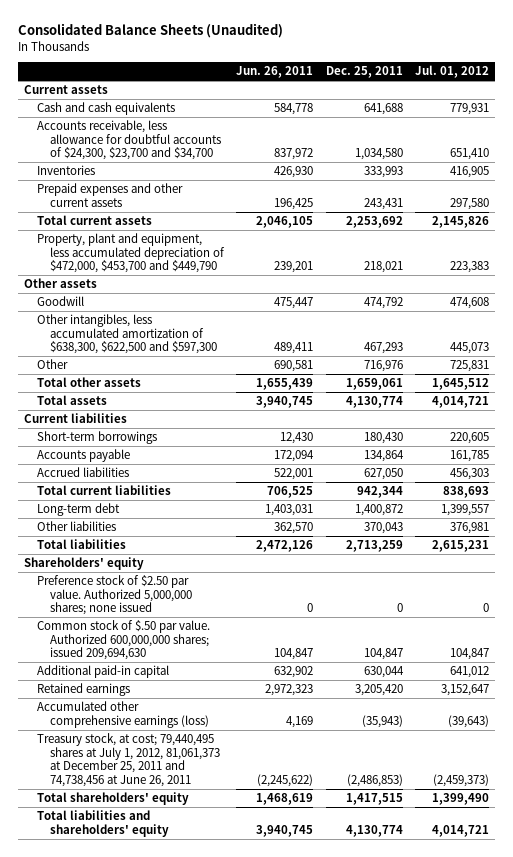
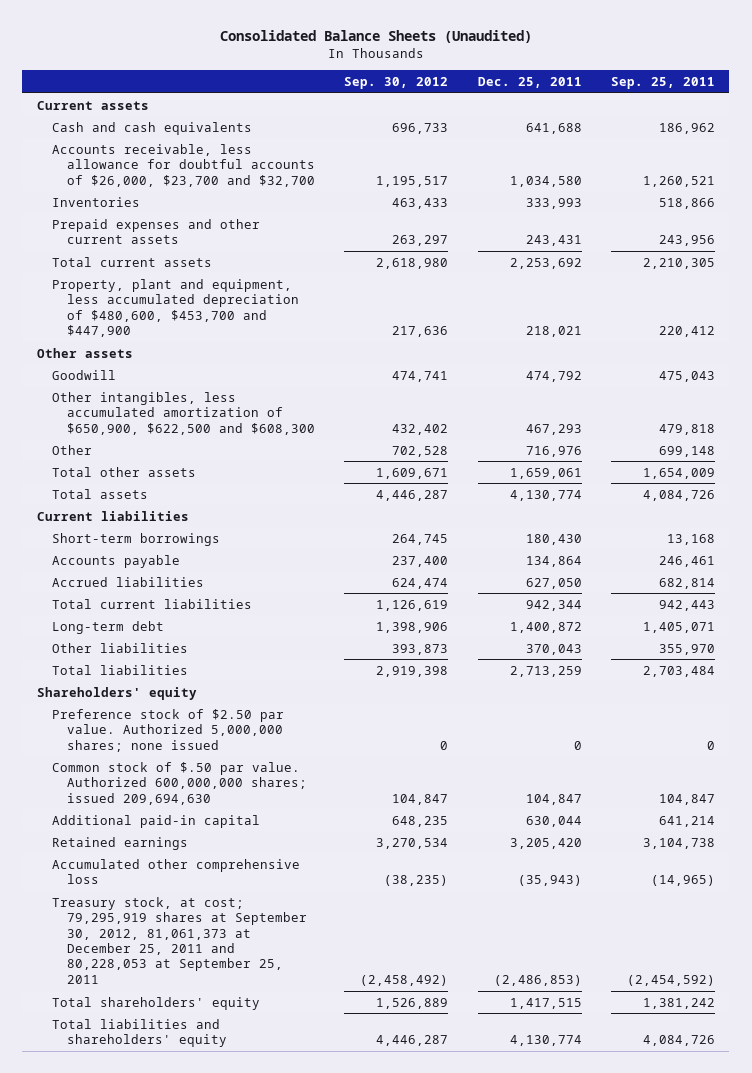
[236,66,314,79] Jun. 26, 2011 -> none
[415,65,490,79] Jul. 01, 2012 -> none
none -> [344,76,449,89] Sep. 30, 2012
none -> [610,76,715,89] Sep. 25, 2011
[36,120,221,161] Accounts receivable, less allowance for doubtful accounts of $24,300, $23,700 and $34,700 -> [51,143,316,187] Accounts receivable, less allowance for doubtful accounts of $26,000, $23,700 and $32,700
[36,233,225,274] Property, plant and equipment, less accumulated depreciation of $472,000, $453,700 and $449,790 -> [51,278,300,337] Property, plant and equipment, less accumulated depreciation of $480,600, $453,700 and $447,900
[36,314,217,355] Other intangibles, less accumulated amortization of $638,300, $622,500 and $597,300 -> [51,391,316,435] Other intangibles, less accumulated amortization of $650,900, $622,500 and $608,300
[36,701,209,728] Accumulated other comprehensive earnings (loss) -> [51,858,300,885] Accumulated other comprehensive loss
[36,733,220,787] Treasury stock, at cost; 79,440,495 shares at July 1, 2012, 81,061,373 at December 25, 2011 and 74,738,456 at June 26, 2011 -> [51,896,308,984] Treasury stock, at cost; 79,295,919 shares at September 30, 2012, 81,061,373 at December 25, 2011 and 80,228,053 at September 25, 2011

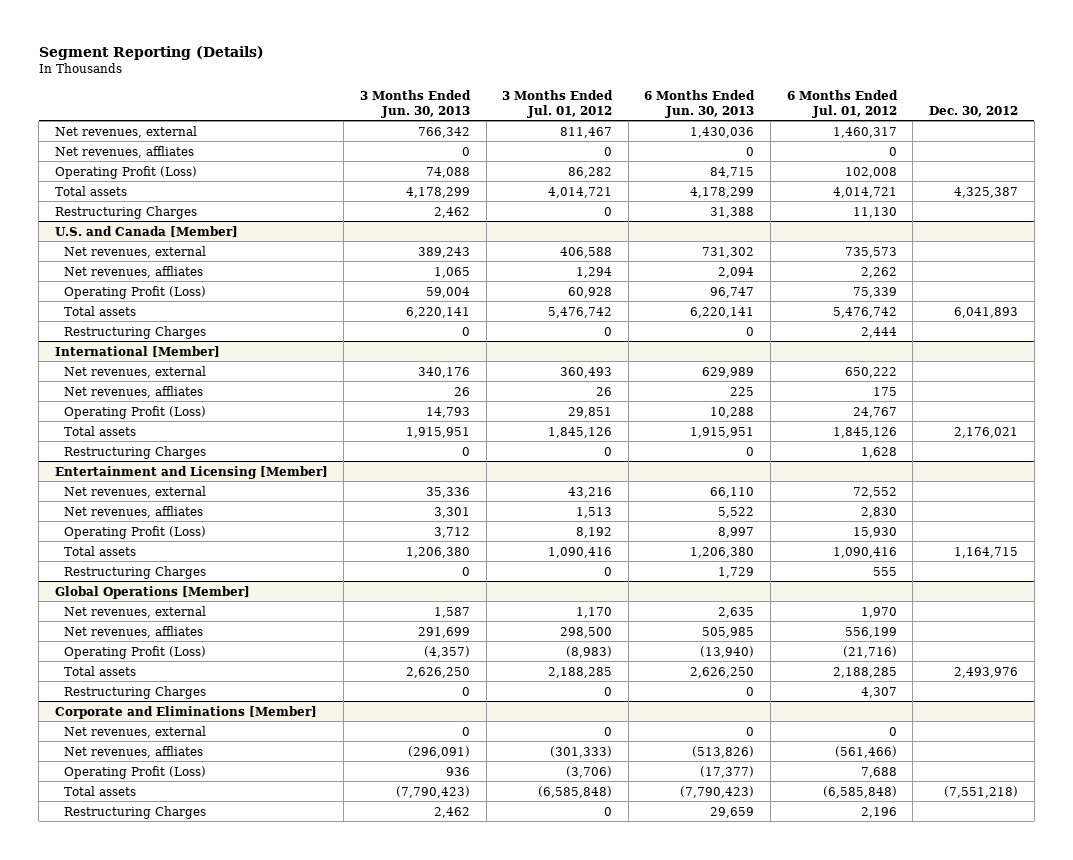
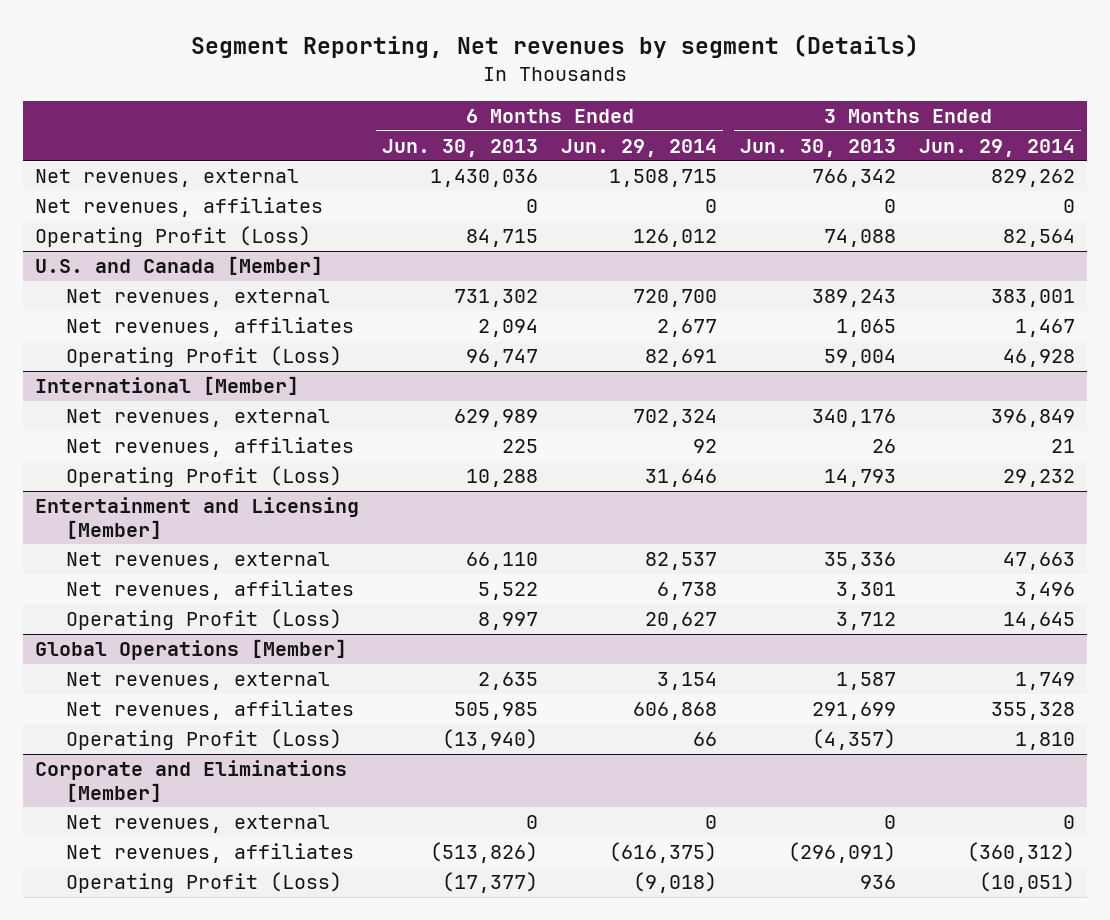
[38,46,264,61] Segment Reporting (Details) -> [191,34,920,59] Segment Reporting, Net revenues by segment (Details)
[502,89,614,118] 3 Months Ended Jul. 01, 2012 -> none
[786,89,898,118] 6 Months Ended Jul. 01, 2012 -> none
[928,105,1018,117] Dec. 30, 2012 -> none
none -> [561,138,718,157] Jun. 29, 2014
none -> [919,138,1076,157] Jun. 29, 2014
[54,145,194,158] Net revenues, affliates -> [34,197,323,218] Net revenues, affiliates
[54,185,127,196] Total assets -> none
[54,205,197,219] Restructuring Charges -> none
[63,265,203,278] Net revenues, affliates -> [65,317,354,338] Net revenues, affiliates
[63,305,136,316] Total assets -> none
[63,325,206,339] Restructuring Charges -> none
[63,385,203,398] Net revenues, affliates -> [65,437,354,458] Net revenues, affiliates
[63,425,136,436] Total assets -> none
[63,445,206,459] Restructuring Charges -> none
[63,505,203,518] Net revenues, affliates -> [65,580,354,601] Net revenues, affiliates
[63,545,136,556] Total assets -> none
[63,565,206,579] Restructuring Charges -> none
[63,625,203,638] Net revenues, affliates -> [65,700,354,721] Net revenues, affiliates
[63,665,136,676] Total assets -> none
[63,685,206,699] Restructuring Charges -> none
[63,745,203,758] Net revenues, affliates -> [65,843,354,864] Net revenues, affiliates
[63,785,136,796] Total assets -> none
[63,805,206,819] Restructuring Charges -> none

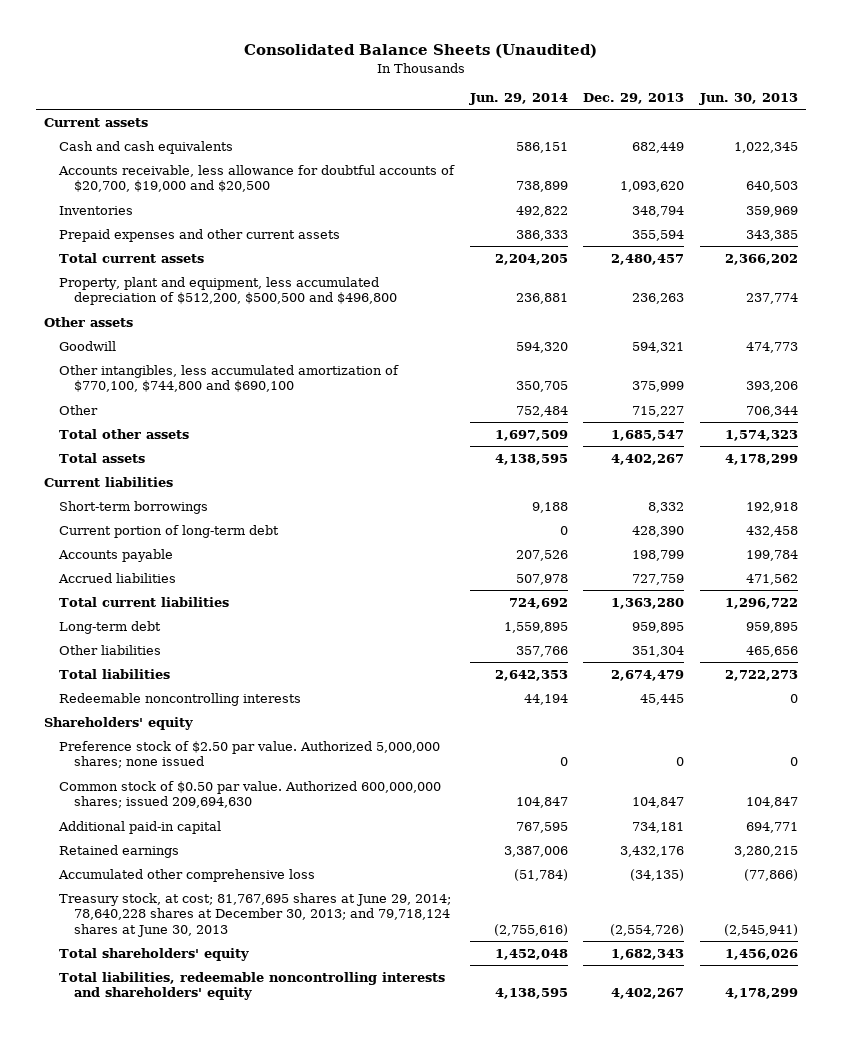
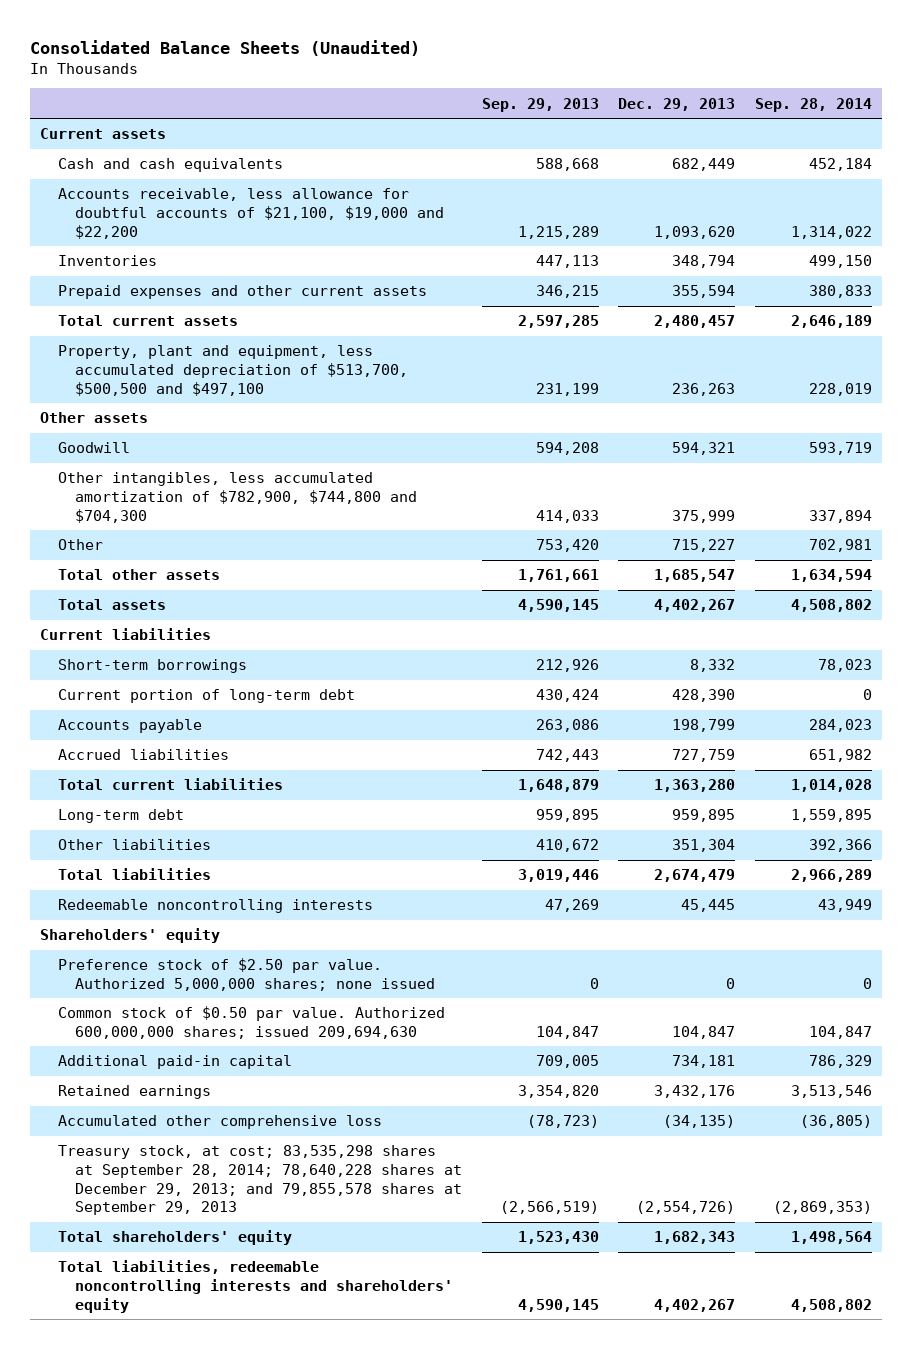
[468,92,568,105] Jun. 29, 2014 -> none
[699,92,799,105] Jun. 30, 2013 -> none
none -> [481,97,599,112] Sep. 29, 2013
none -> [755,97,873,112] Sep. 28, 2014
[57,164,455,193] Accounts receivable, less allowance for doubtful accounts of $20,700, $19,000 and $20,500 -> [57,188,444,239] Accounts receivable, less allowance for doubtful accounts of $21,100, $19,000 and $22,200
[58,276,397,306] Property, plant and equipment, less accumulated depreciation of $512,200, $500,500 and $496,800 -> [57,345,408,396] Property, plant and equipment, less accumulated depreciation of $513,700, $500,500 and $497,100
[58,364,399,393] Other intangibles, less accumulated amortization of $770,100, $744,800 and $690,100 -> [57,472,417,523] Other intangibles, less accumulated amortization of $782,900, $744,800 and $704,300
[58,892,451,938] Treasury stock, at cost; 81,767,695 shares at June 29, 2014; 78,640,228 shares at December 30, 2013; and 79,718,124 shares at June 30, 2013 -> [57,1145,462,1216] Treasury stock, at cost; 83,535,298 shares at September 28, 2014; 78,640,228 shares at December 29, 2013; and 79,855,578 shares at September 29, 2013

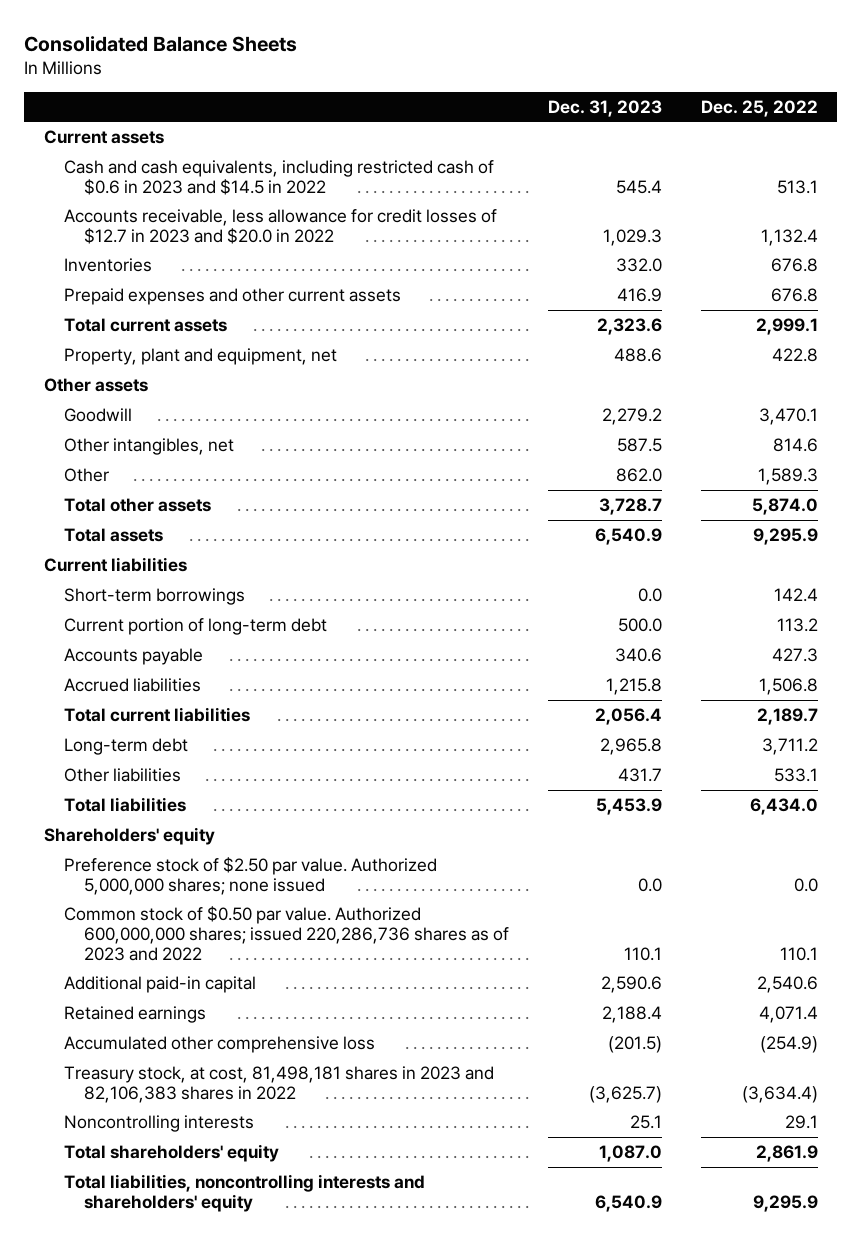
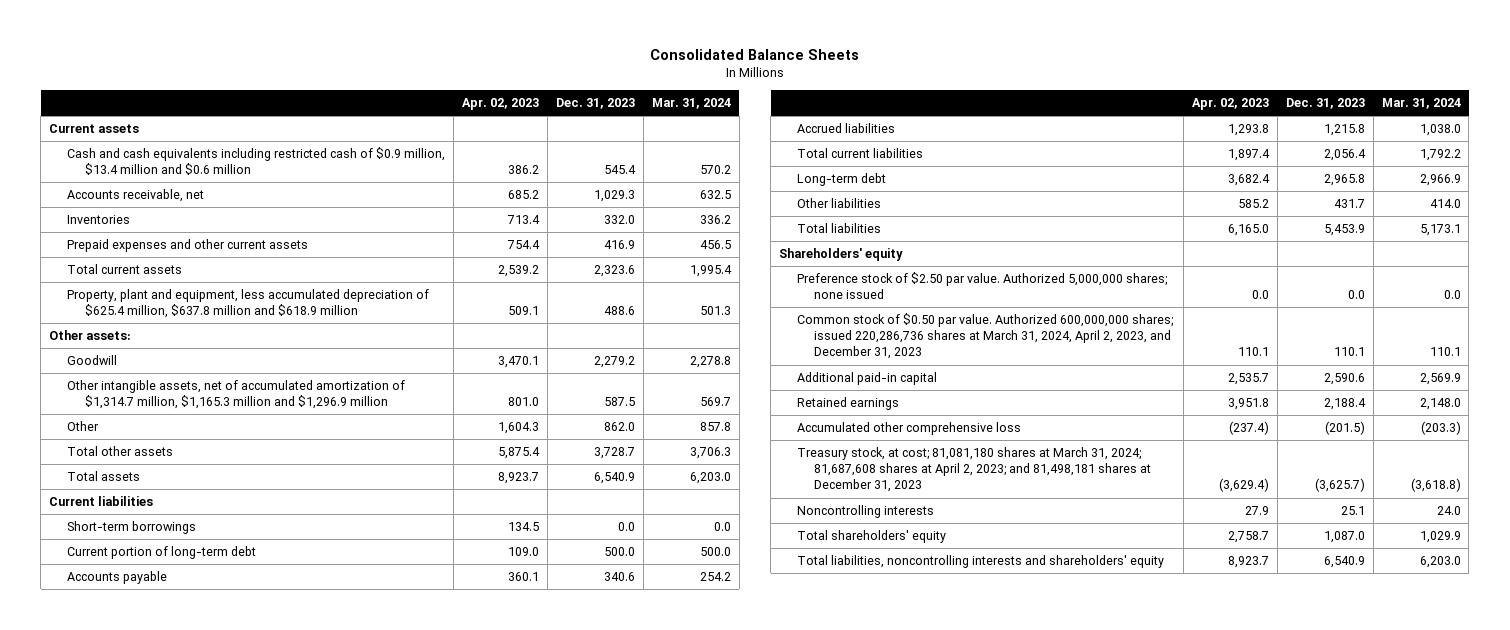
[700,99,818,117] Dec. 25, 2022 -> none
none -> [462,97,540,110] Apr. 02, 2023
none -> [651,97,731,109] Mar. 31, 2024
[63,159,494,195] Cash and cash equivalents, including restricted cash of $0.6 in 2023 and $14.5 in 2022 -> [67,147,446,176] Cash and cash equivalents including restricted cash of $0.9 million, $13.4 million and $0.6 million
[63,208,497,244] Accounts receivable, less allowance for credit losses of $12.7 in 2023 and $20.0 in 2022 -> [67,189,205,203] Accounts receivable, net
[63,347,337,365] Property, plant and equipment, net -> [67,289,430,319] Property, plant and equipment, less accumulated depreciation of $625.4 million, $637.8 million and $618.9 million
[43,377,148,392] Other assets -> [49,330,132,341] Other assets:
[63,437,234,455] Other intangibles, net -> [67,380,406,410] Other intangible assets, net of accumulated amortization of $1,314.7 million, $1,165.3 million and $1,296.9 million
[63,905,510,961] Common stock of $0.50 par value. Authorized 600,000,000 shares; issued 220,286,736 shares as of 2023 and 2022 -> [796,313,1173,360] Common stock of $0.50 par value. Authorized 600,000,000 shares; issued 220,286,736 shares at March 31, 2024, April 2, 2023, and December 31, 2023
[63,1065,494,1103] Treasury stock, at cost, 81,498,181 shares in 2023 and 82,106,383 shares in 2022 -> [796,447,1152,493] Treasury stock, at cost; 81,081,180 shares at March 31, 2024; 81,687,608 shares at April 2, 2023; and 81,498,181 shares at December 31, 2023

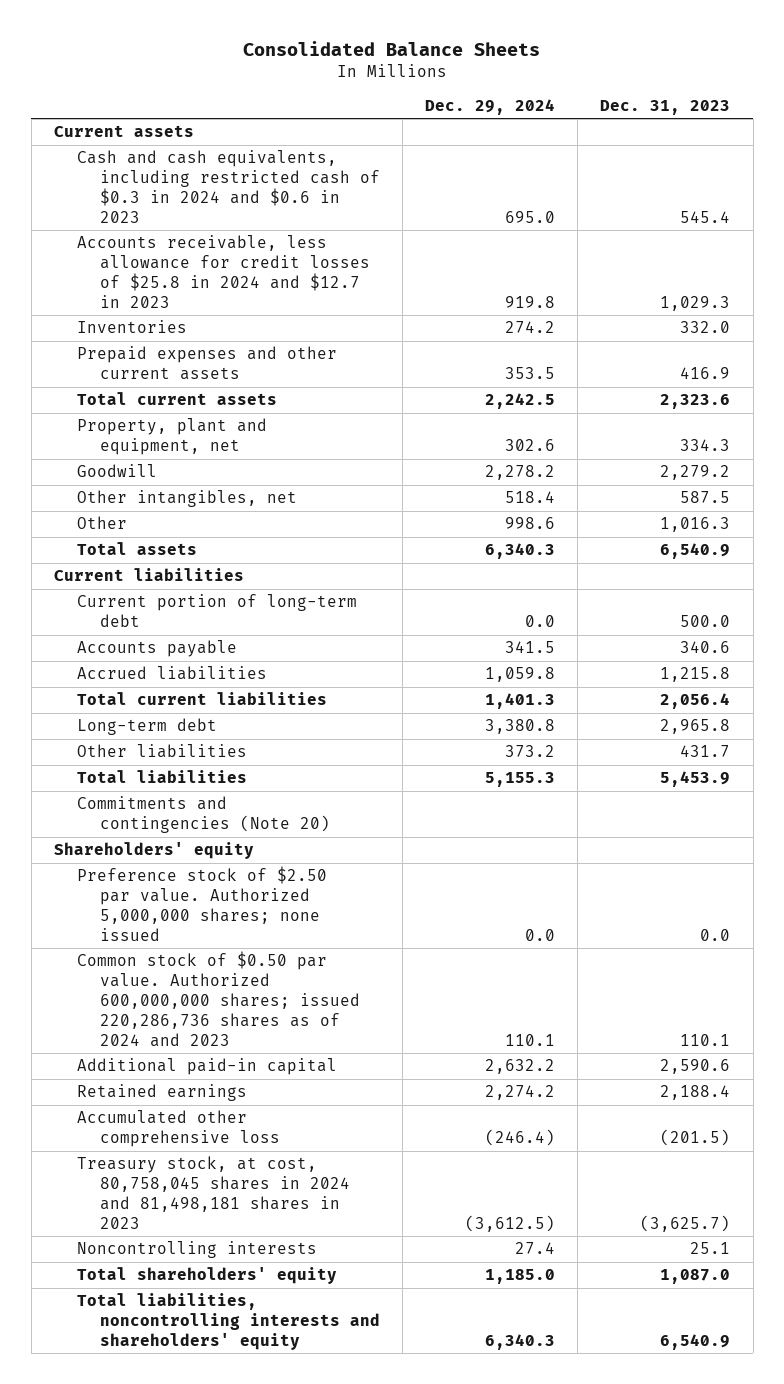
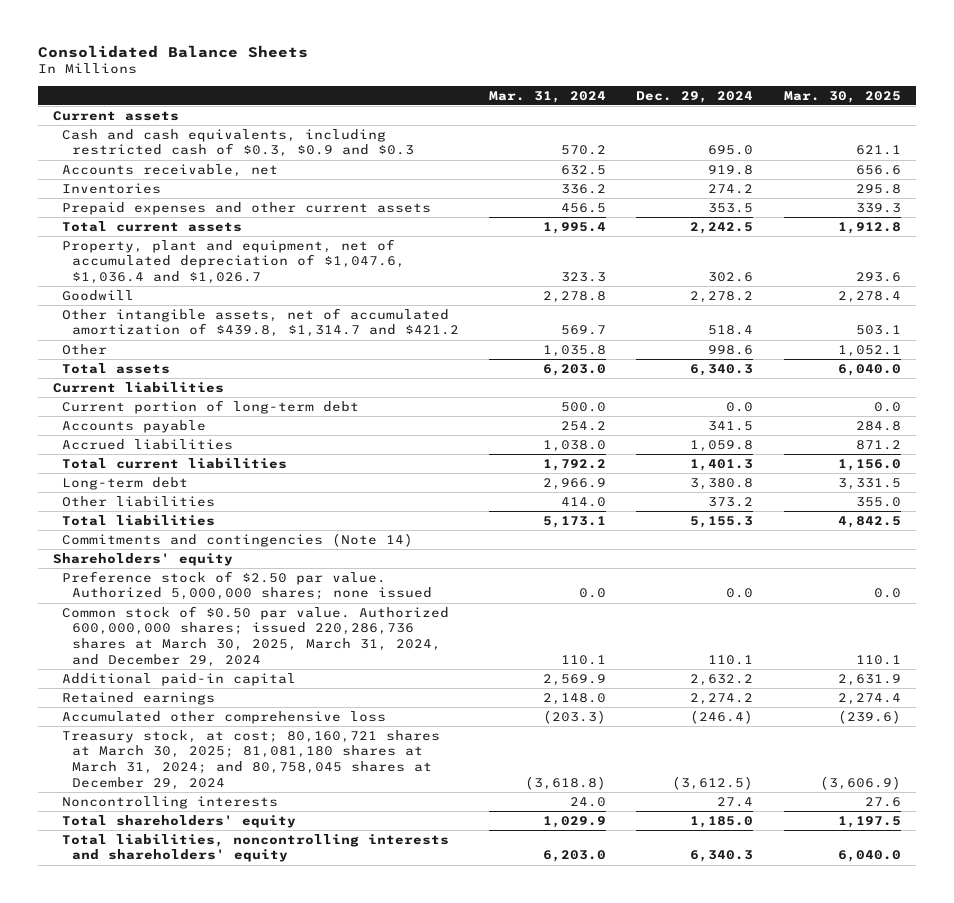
[600,99,731,115] Dec. 31, 2023 -> none
none -> [488,90,606,103] Mar. 31, 2024
none -> [783,90,901,103] Mar. 30, 2025
[76,150,381,223] Cash and cash equivalents, including restricted cash of $0.3 in 2024 and $0.6 in 2023 -> [62,128,414,158] Cash and cash equivalents, including restricted cash of $0.3, $0.9 and $0.3
[76,235,371,308] Accounts receivable, less allowance for credit losses of $25.8 in 2024 and $12.7 in 2023 -> [62,163,279,177] Accounts receivable, net
[76,418,267,456] Property, plant and equipment, net -> [62,238,405,285] Property, plant and equipment, net of accumulated depreciation of $1,047.6, $1,036.4 and $1,026.7
[76,490,297,508] Other intangibles, net -> [62,307,459,338] Other intangible assets, net of accumulated amortization of $439.8, $1,314.7 and $421.2
[76,796,331,834] Commitments and contingencies (Note 20) -> [62,532,414,547] Commitments and contingencies (Note 14)
[76,951,361,1047] Common stock of $0.50 par value. Authorized 600,000,000 shares; issued 220,286,736 shares as of 2024 and 2023 -> [62,605,450,667] Common stock of $0.50 par value. Authorized 600,000,000 shares; issued 220,286,736 shares at March 30, 2025, March 31, 2024, and December 29, 2024
[76,1156,351,1229] Treasury stock, at cost, 80,758,045 shares in 2024 and 81,498,181 shares in 2023 -> [62,729,441,790] Treasury stock, at cost; 80,160,721 shares at March 30, 2025; 81,081,180 shares at March 31, 2024; and 80,758,045 shares at December 29, 2024

